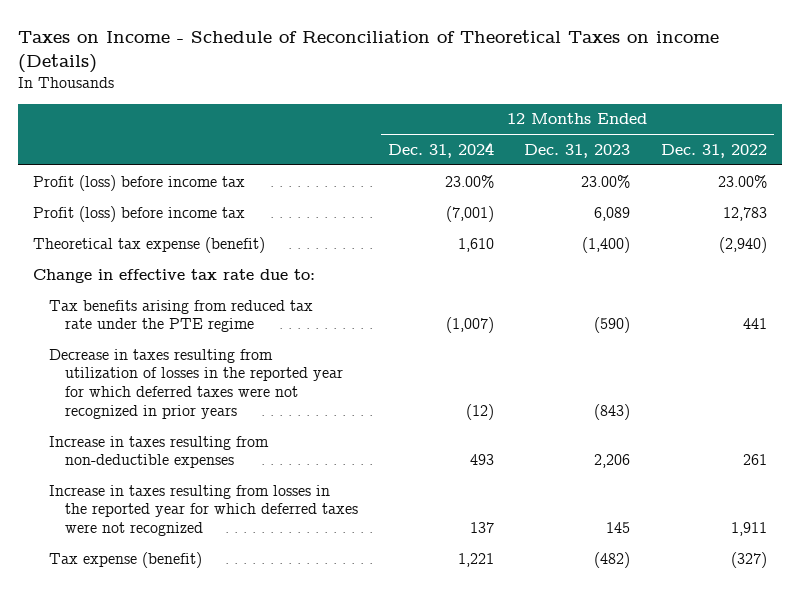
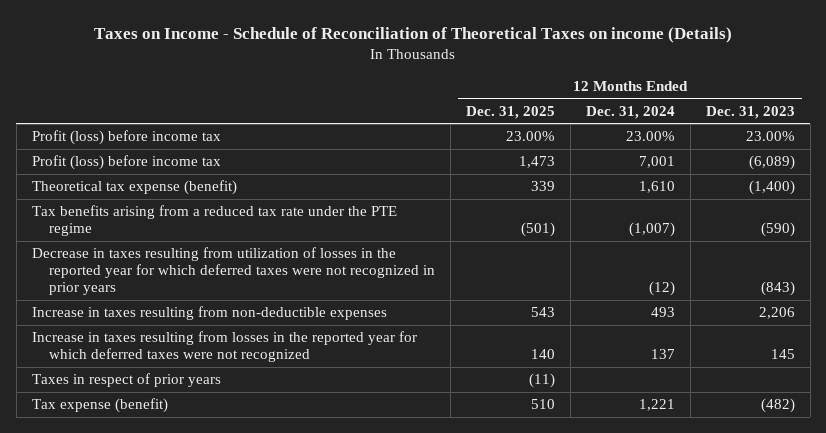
[660,143,767,158] Dec. 31, 2022 -> none
none -> [465,106,555,120] Dec. 31, 2025
[446,205,495,222] (7,001) -> [638,156,675,169] 7,001
[594,206,631,221] 6,089 -> [748,155,795,171] (6,089)
[33,268,316,283] Change in effective tax rate due to: -> none
[49,299,314,333] Tax benefits arising from reduced tax rate under the PTE regime -> [31,205,397,237] Tax benefits arising from a reduced tax rate under the PTE regime
none -> [31,373,221,388] Taxes in respect of prior years

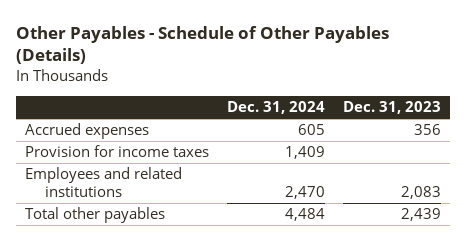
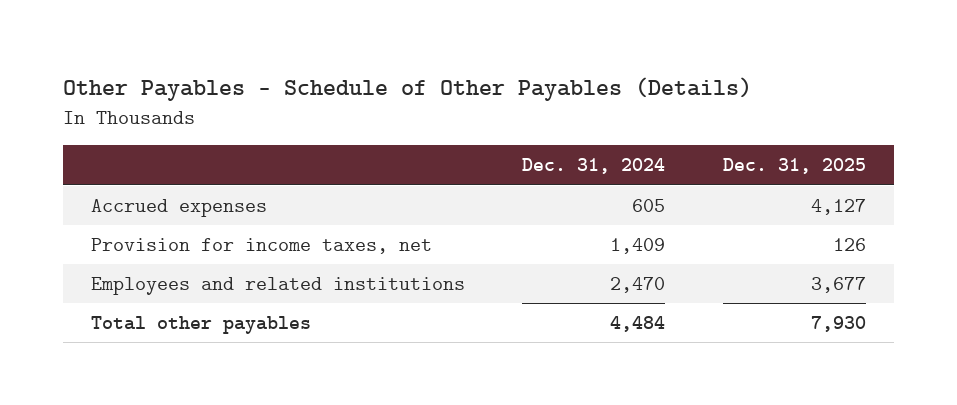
[343,101,442,115] Dec. 31, 2023 -> none
none -> [722,158,866,175] Dec. 31, 2025
[24,145,209,158] Provision for income taxes -> [91,238,433,255] Provision for income taxes, net

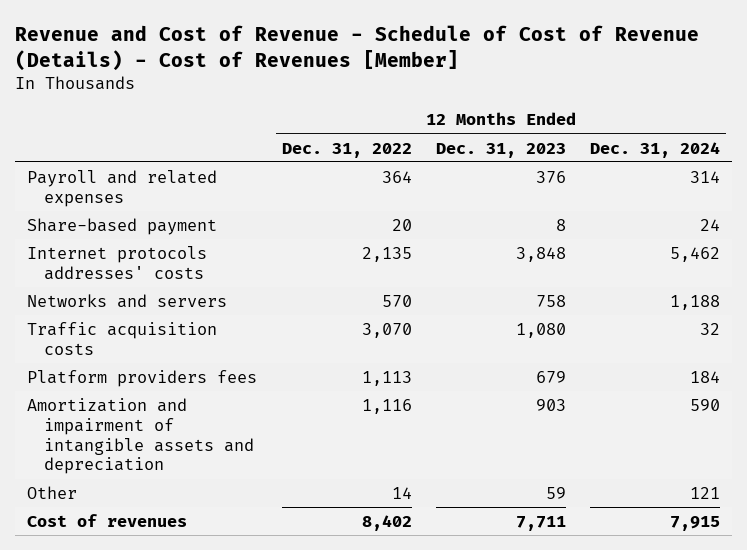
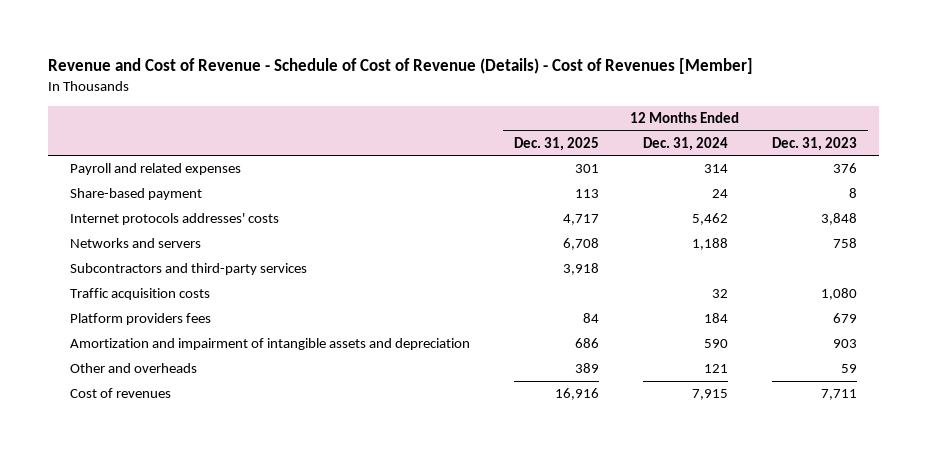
[281,142,412,158] Dec. 31, 2022 -> none
none -> [513,136,599,151] Dec. 31, 2025
none -> [69,263,307,276] Subcontractors and third-party services
[27,485,78,499] Other -> [69,363,197,374] Other and overheads

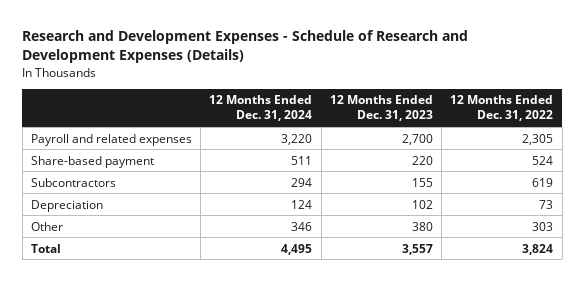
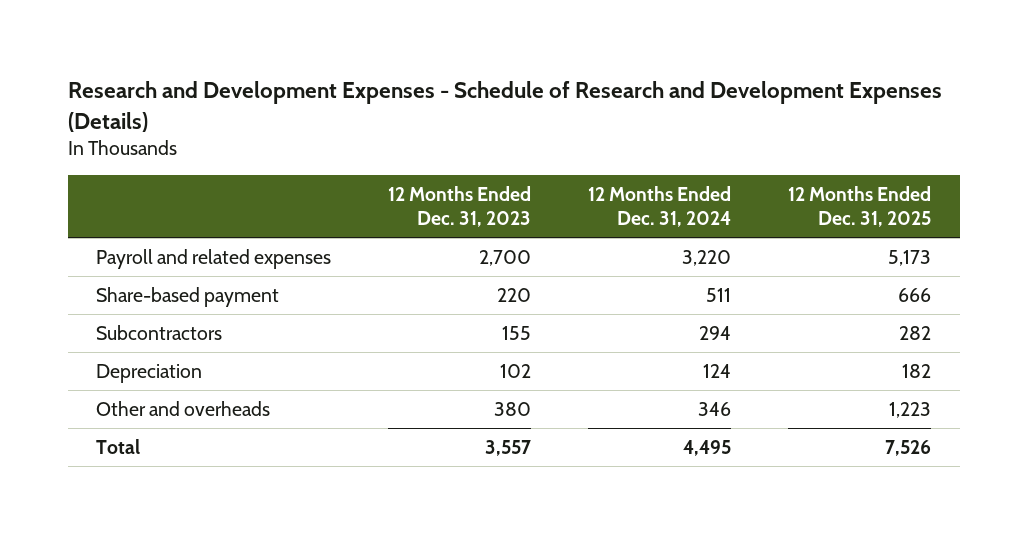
[450,95,554,122] 12 Months Ended Dec. 31, 2022 -> none
none -> [788,185,932,228] 12 Months Ended Dec. 31, 2025
[30,221,63,231] Other -> [96,400,271,416] Other and overheads

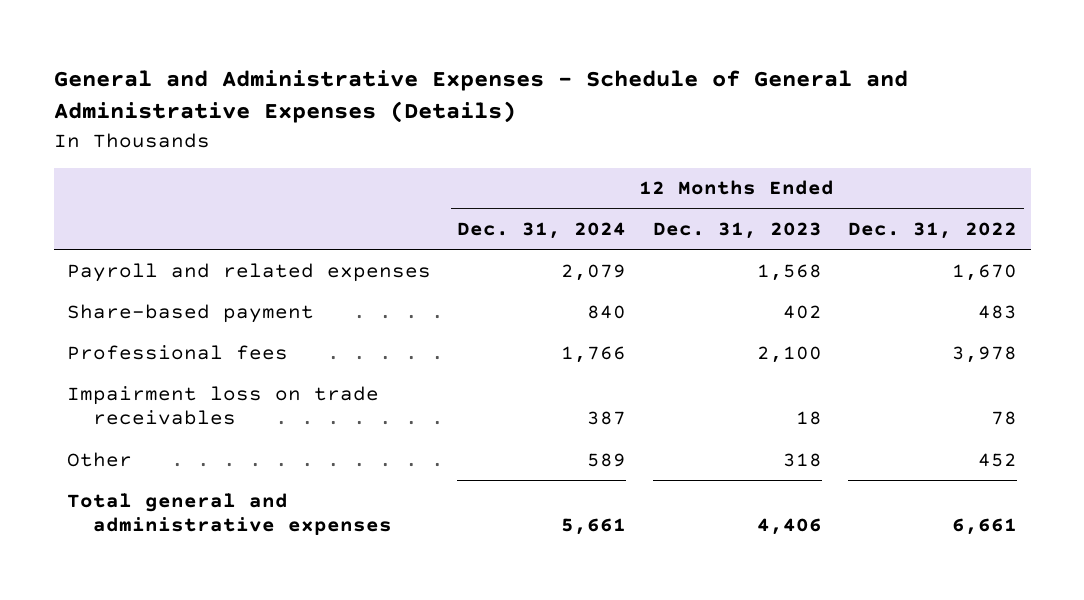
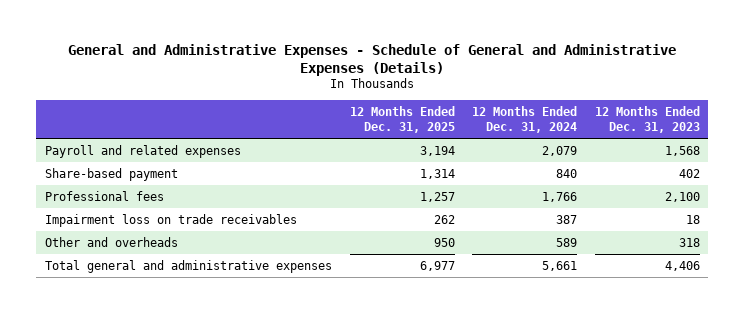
[848,222,1018,240] Dec. 31, 2022 -> none
none -> [349,105,455,134] 12 Months Ended Dec. 31, 2025
[66,451,132,467] Other -> [45,236,179,247] Other and overheads

